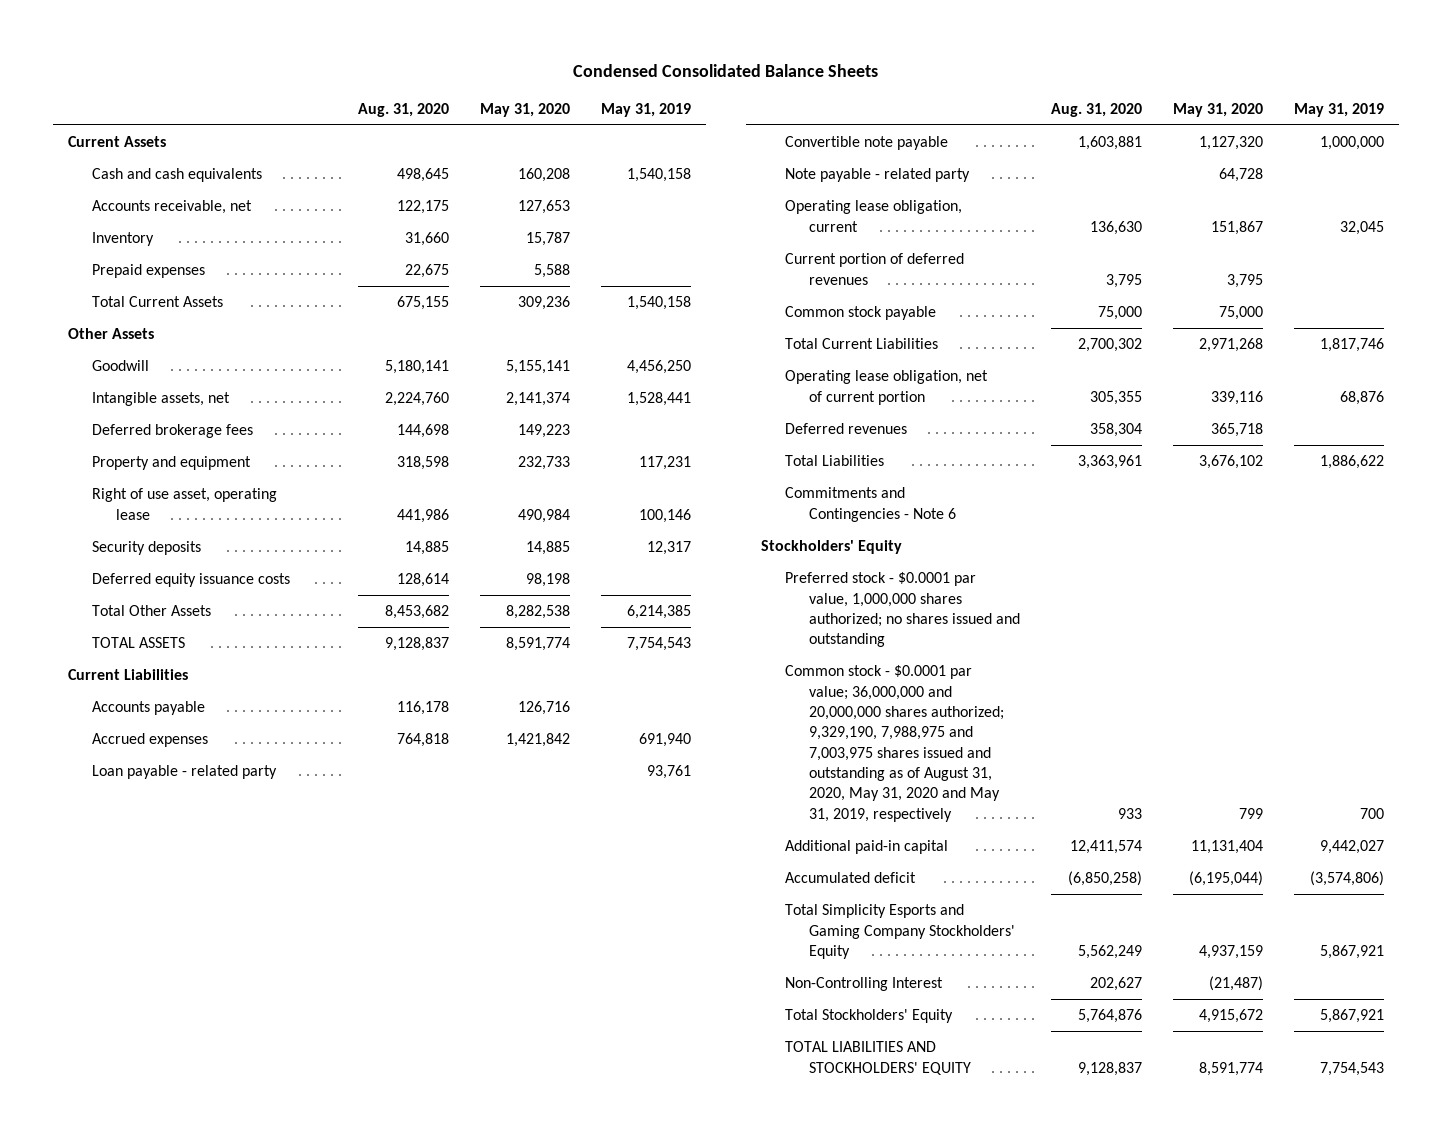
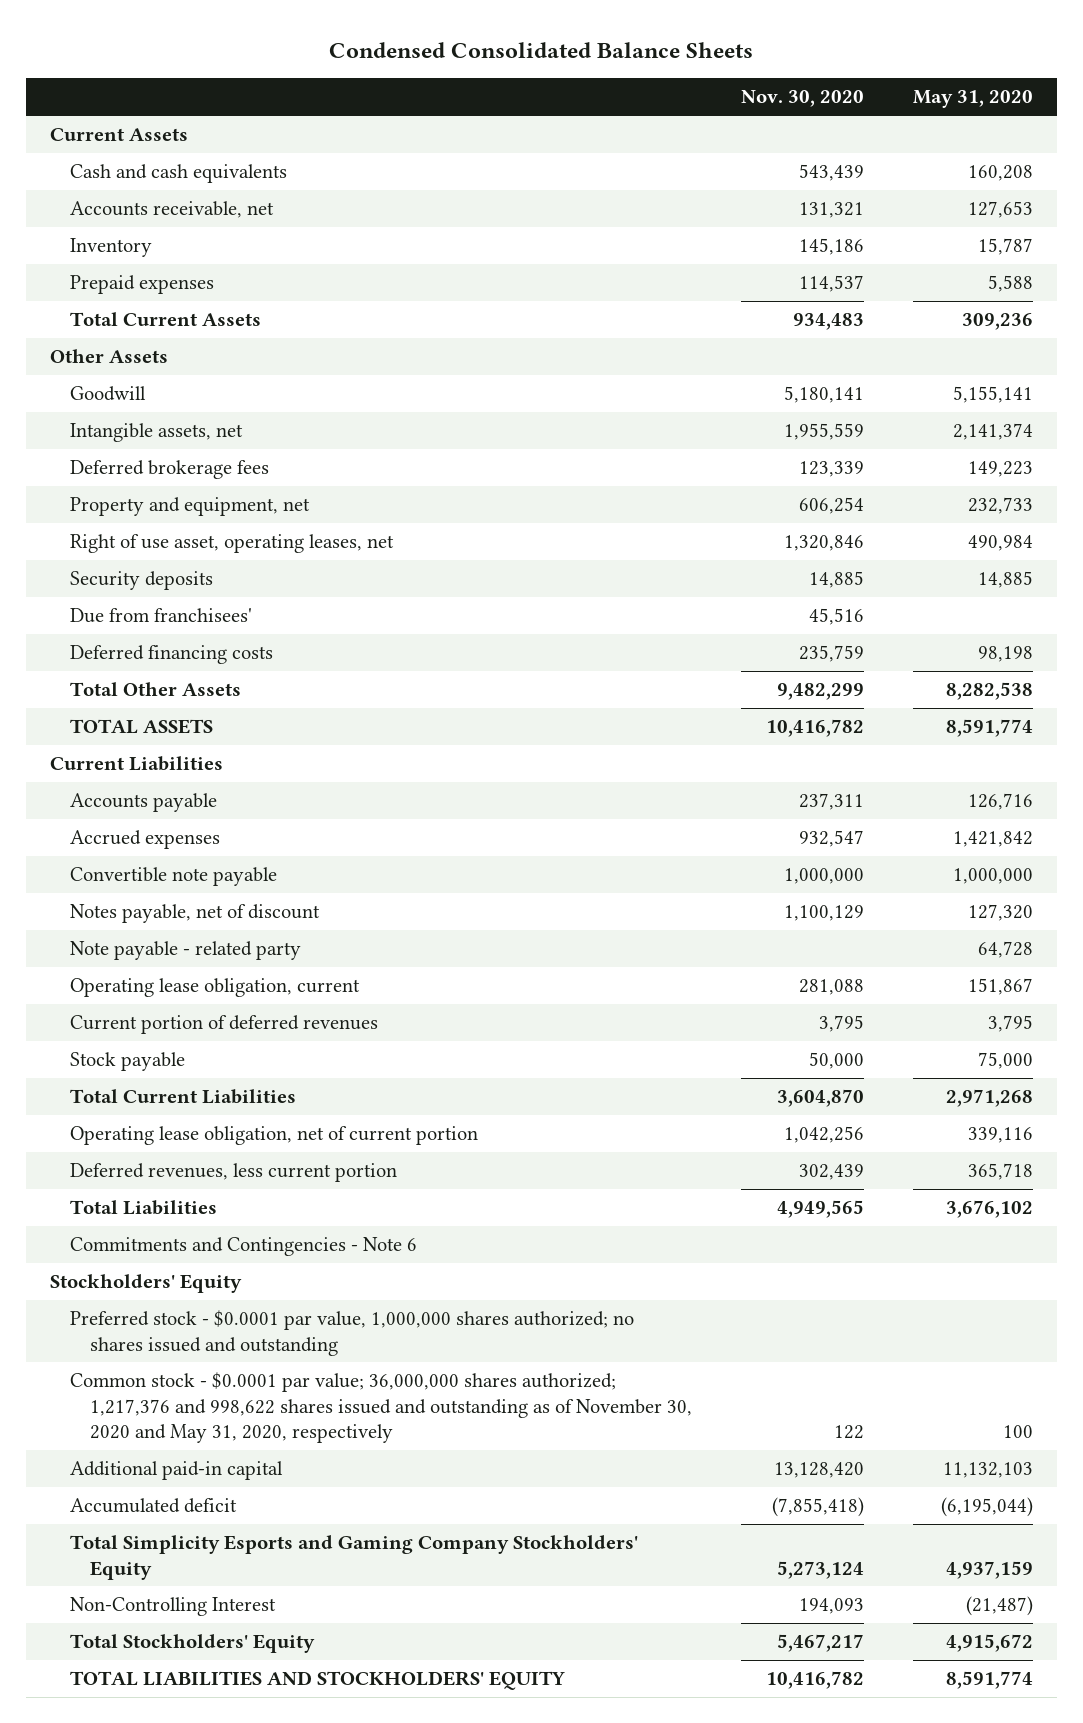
[357,102,449,117] Aug. 31, 2020 -> none
[600,102,691,117] May 31, 2019 -> none
none -> [740,90,864,108] Nov. 30, 2020
[91,456,251,471] Property and equipment -> [70,497,311,517] Property and equipment, net
[91,488,277,520] Right of use asset, operating lease -> [70,534,395,554] Right of use asset, operating leases, net
none -> [70,608,253,624] Due from franchisees'
[91,573,290,588] Deferred equity issuance costs -> [70,645,274,665] Deferred financing costs
[91,765,277,780] Loan payable - related party -> none
[1198,136,1263,151] 1,127,320 -> [952,868,1033,885] 1,000,000
none -> [70,904,321,924] Notes payable, net of discount
[784,306,936,321] Common stock payable -> [70,1052,186,1072] Stock payable
[784,423,907,435] Deferred revenues -> [70,1163,398,1183] Deferred revenues, less current portion
[784,665,1004,822] Common stock - $0.0001 par value; 36,000,000 and 20,000,000 shares authorized; 9,329,190, 7,988,975 and 7,003,975 shares issued and outstanding as of August 31, 2020, May 31, 2020 and May 31, 2019, respectively -> [70,1372,693,1444] Common stock - $0.0001 par value; 36,000,000 shares authorized; 1,217,376 and 998,622 shares issued and outstanding as of November 30, 2020 and May 31, 2020, respectively
[1238,807,1263,819] 799 -> [1002,1425,1033,1439] 100
[1190,840,1263,855] 11,131,404 -> [942,1462,1033,1479] 11,132,103

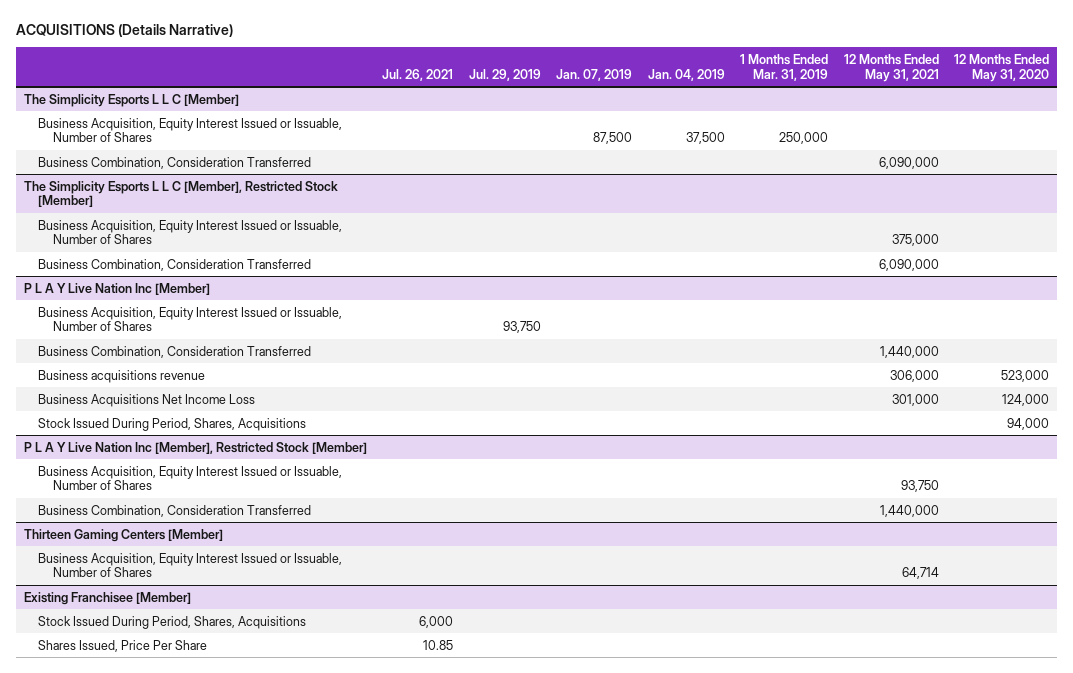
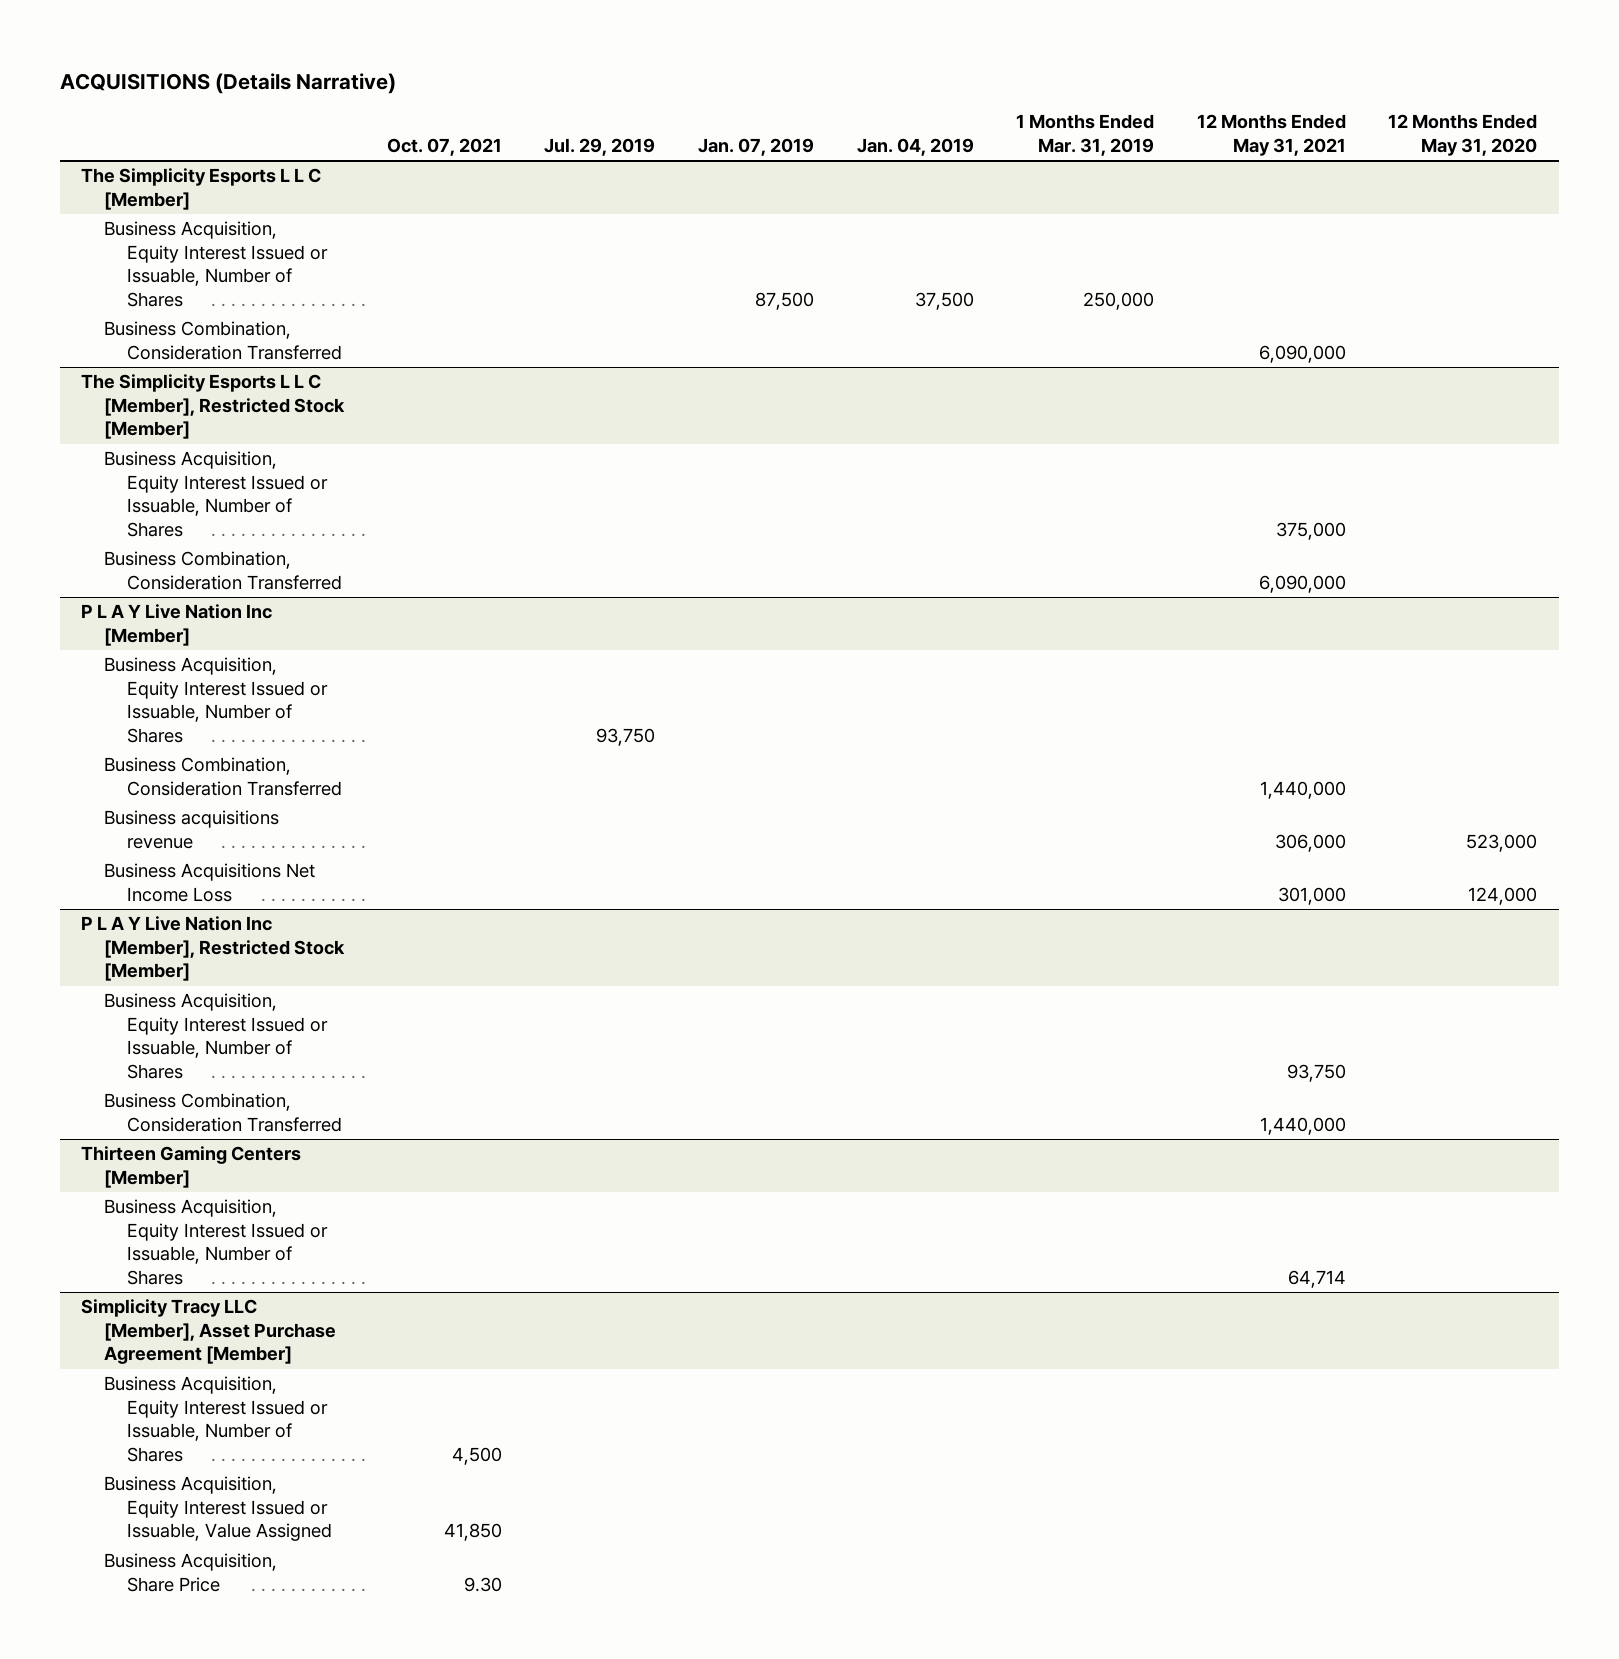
[382,68,454,81] Jul. 26, 2021 -> none
none -> [386,137,502,156] Oct. 07, 2021
[38,417,307,431] Stock Issued During Period, Shares, Acquisitions -> none
[23,591,191,605] Existing Franchisee [Member] -> none
[38,615,307,629] Stock Issued During Period, Shares, Acquisitions -> none
[38,639,208,652] Shares Issued, Price Per Share -> none
none -> [81,1299,337,1365] Simplicity Tracy LLC [Member], Asset Purchase Agreement [Member]
none -> [104,1376,329,1463] Business Acquisition, Equity Interest Issued or Issuable, Number of Shares
none -> [104,1476,333,1542] Business Acquisition, Equity Interest Issued or Issuable, Value Assigned
none -> [104,1553,278,1592] Business Acquisition, Share Price

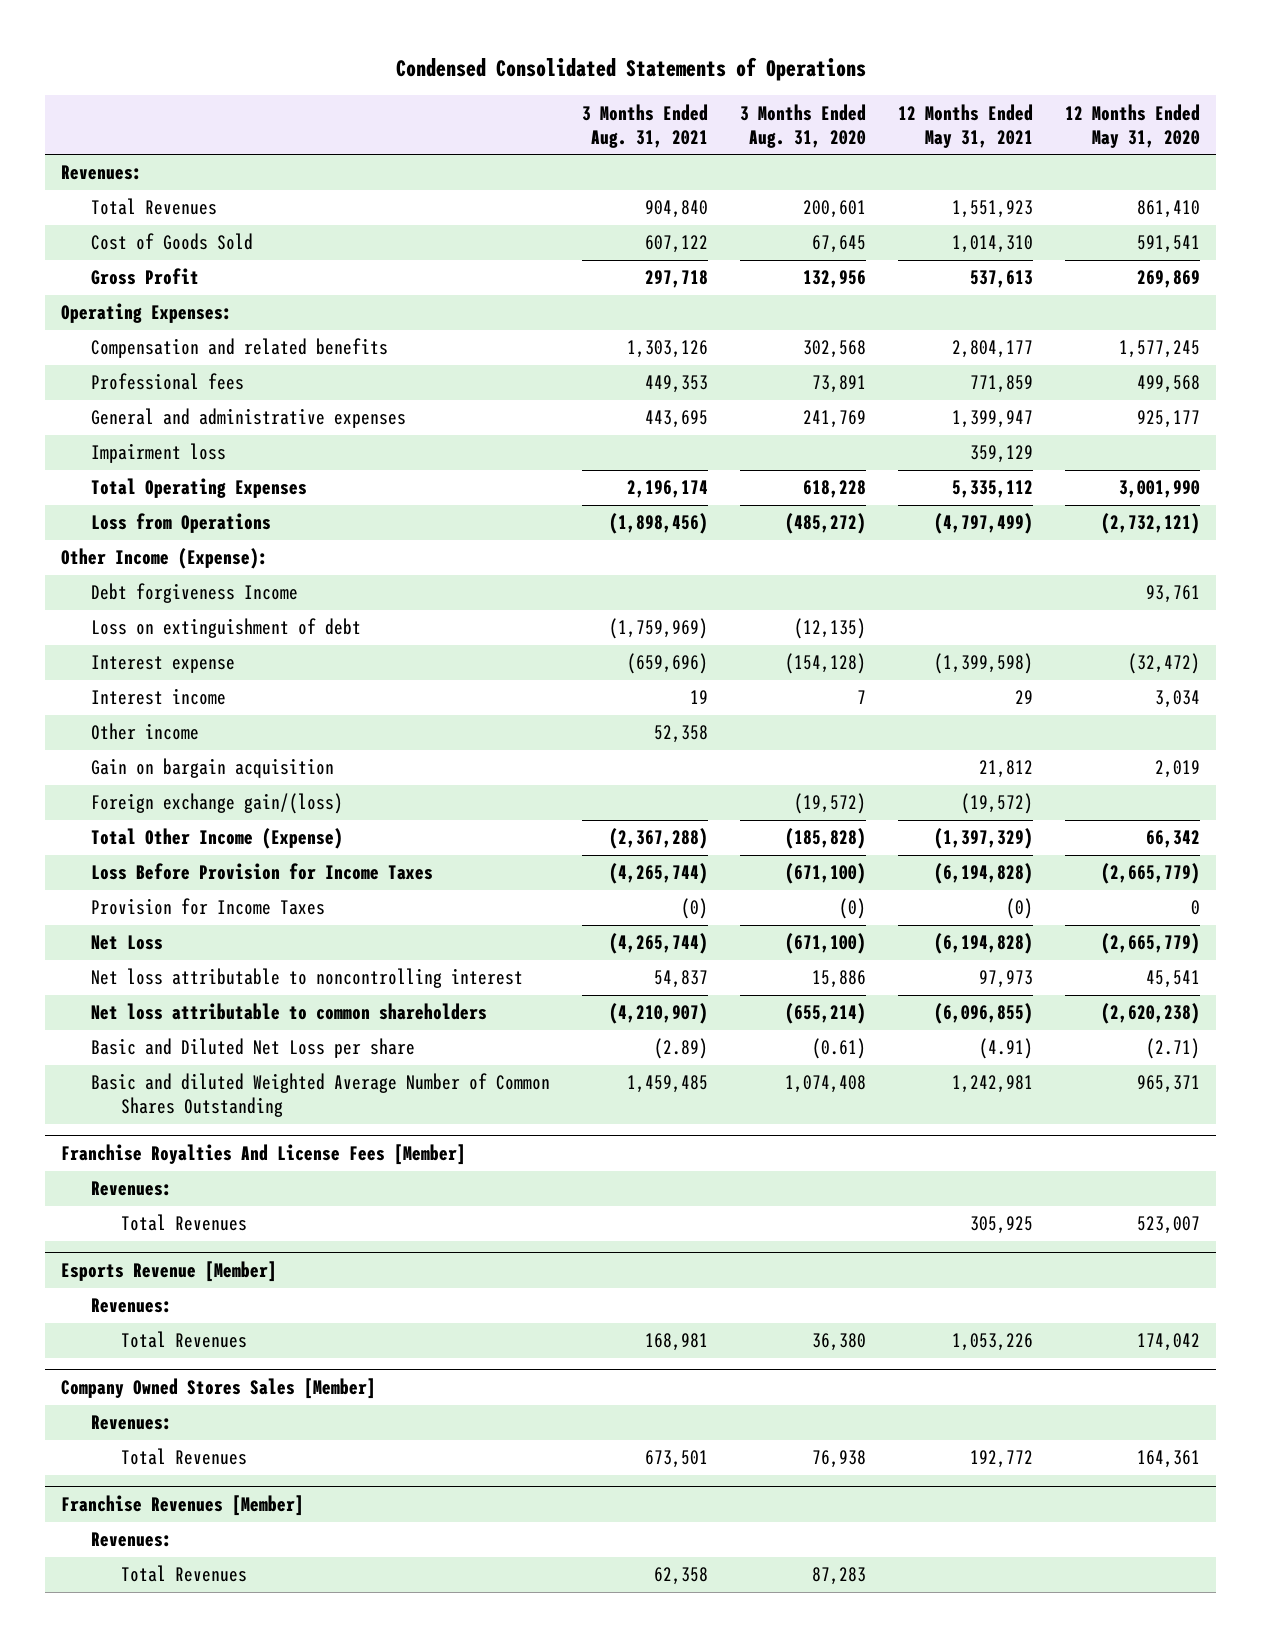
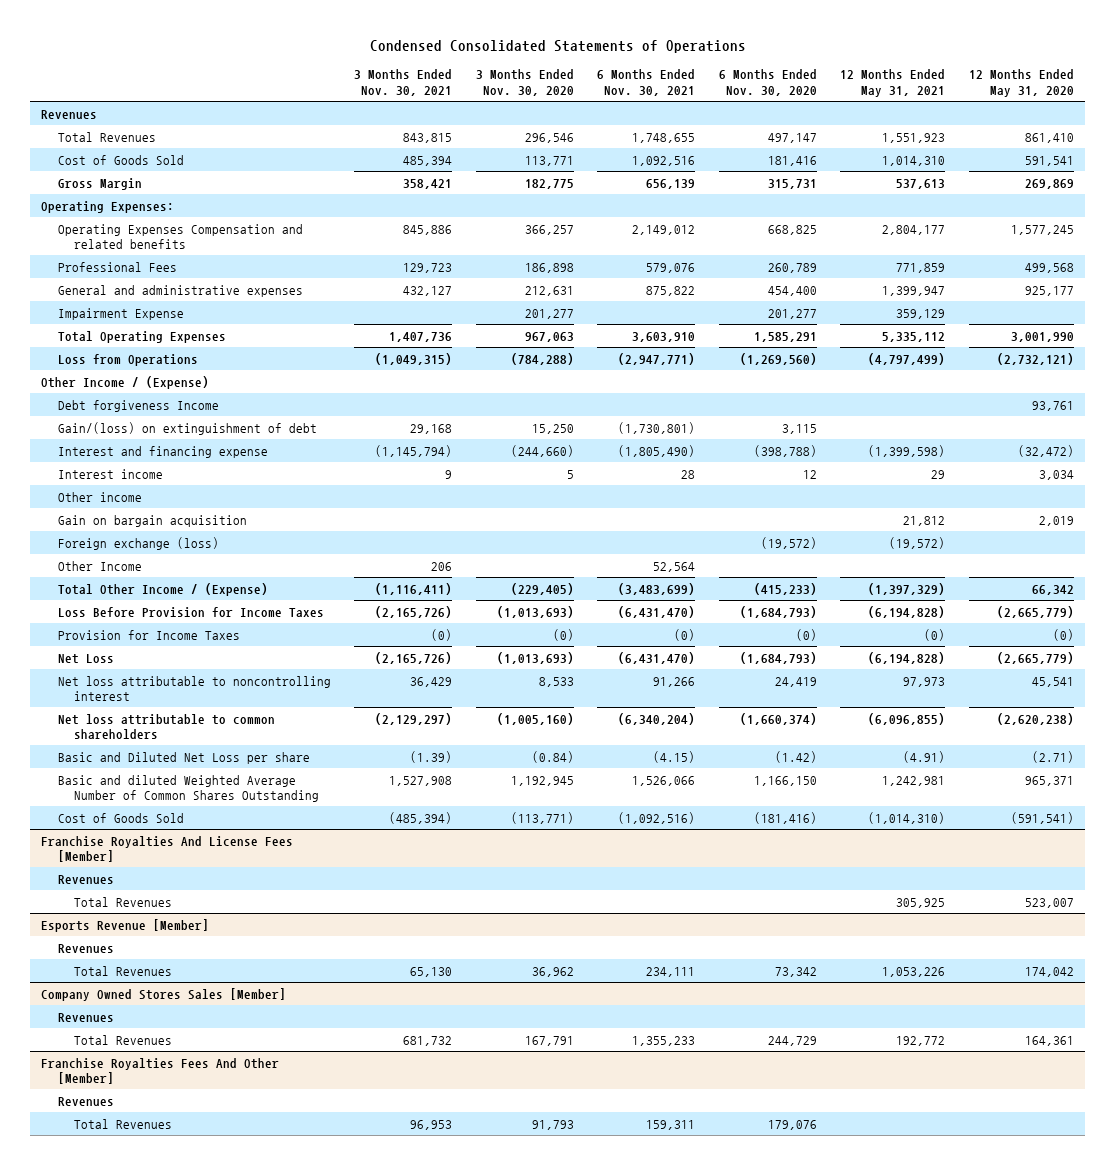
[581,103,708,148] 3 Months Ended Aug. 31, 2021 -> none
[739,103,866,148] 3 Months Ended Aug. 31, 2020 -> none
none -> [354,69,453,96] 3 Months Ended Nov. 30, 2021
none -> [475,69,574,96] 3 Months Ended Nov. 30, 2020
none -> [597,69,696,96] 6 Months Ended Nov. 30, 2021
none -> [718,69,817,96] 6 Months Ended Nov. 30, 2020
[61,165,143,181] Revenues: -> [41,109,98,119] Revenues
[90,268,199,286] Gross Profit -> [57,177,142,190] Gross Margin
[90,338,388,359] Compensation and related benefits -> [57,223,303,250] Operating Expenses Compensation and related benefits
[90,373,244,391] Professional fees -> [57,261,177,272] Professional Fees
[90,443,226,464] Impairment loss -> [57,307,184,320] Impairment Expense
[61,548,269,570] Other Income (Expense): -> [41,375,210,389] Other Income / (Expense)
[90,618,361,639] Loss on extinguishment of debt -> [57,421,317,435] Gain/(loss) on extinguishment of debt
[90,655,235,674] Interest expense -> [57,445,268,458] Interest and financing expense
[90,793,343,815] Foreign exchange gain/(loss) -> [57,536,219,550] Foreign exchange (loss)
none -> [57,560,142,571] Other Income
[90,828,343,850] Total Other Income (Expense) -> [57,582,268,596] Total Other Income / (Expense)
[1190,900,1200,916] 0 -> [1052,628,1074,641] (0)
none -> [57,812,184,823] Cost of Goods Sold
[90,1181,172,1197] Revenues: -> [57,874,114,884] Revenues
[90,1298,172,1314] Revenues: -> [57,943,114,953] Revenues
[90,1415,172,1431] Revenues: -> [57,1012,114,1022] Revenues
[61,1495,305,1517] Franchise Revenues [Member] -> none
none -> [41,1057,280,1085] Franchise Royalties Fees And Other [Member]
[90,1532,172,1548] Revenues: -> [57,1096,114,1106] Revenues

